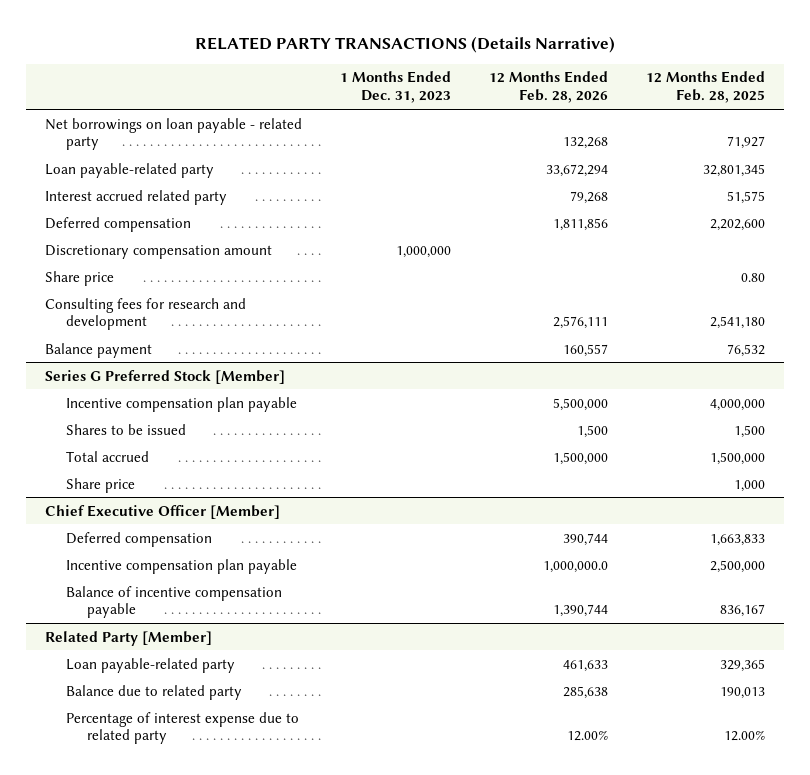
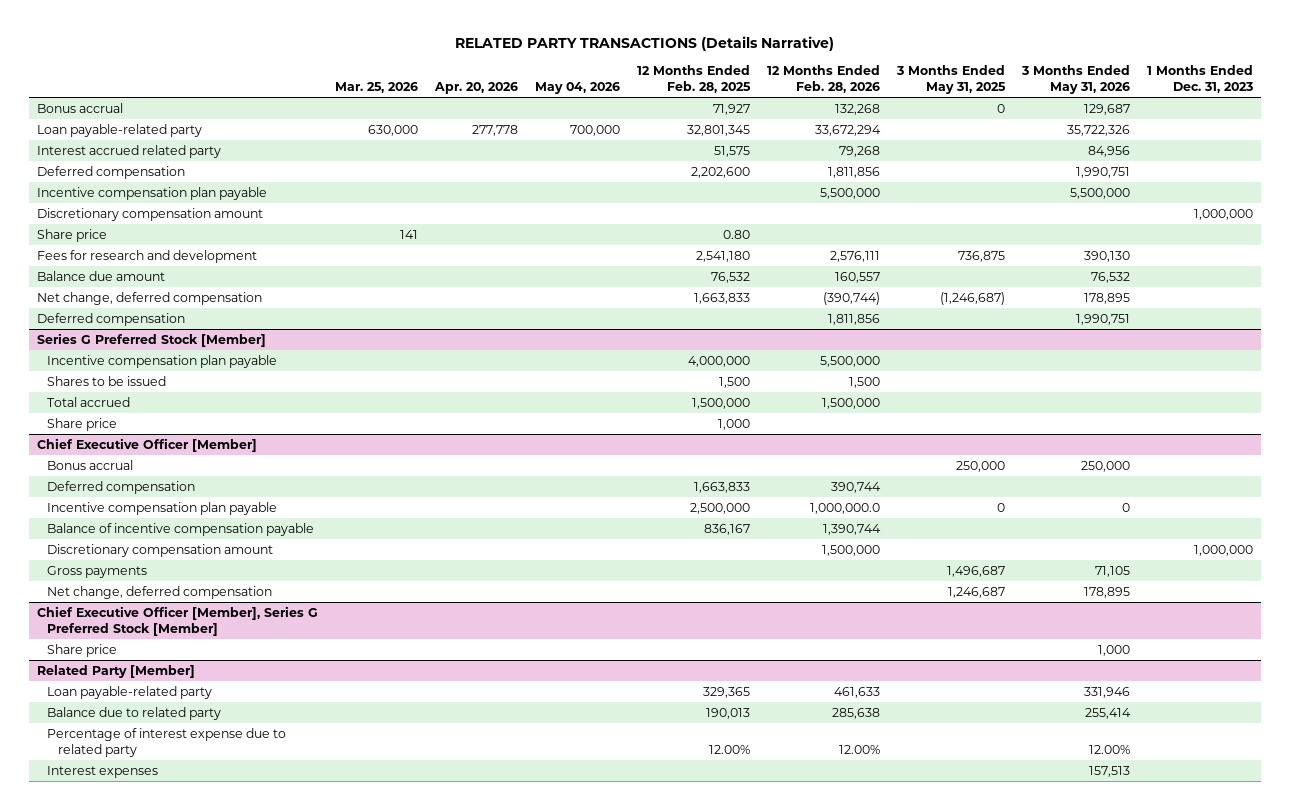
none -> [335,82,419,94] Mar. 25, 2026
none -> [434,82,519,95] Apr. 20, 2026
none -> [535,82,621,95] May 04, 2026
none -> [895,65,1006,95] 3 Months Ended May 31, 2025
none -> [1020,65,1130,95] 3 Months Ended May 31, 2026
[44,117,302,151] Net borrowings on loan payable - related party -> [37,102,124,113] Bonus accrual
none -> [37,186,268,200] Incentive compensation plan payable
[44,297,246,331] Consulting fees for research and development -> [37,249,258,263] Fees for research and development
[44,342,152,358] Balance payment -> [37,270,166,281] Balance due amount
none -> [37,291,263,305] Net change, deferred compensation
none -> [37,312,186,326] Deferred compensation
none -> [47,459,134,470] Bonus accrual
none -> [47,543,274,557] Discretionary compensation amount
none -> [47,565,148,578] Gross payments
none -> [47,585,273,599] Net change, deferred compensation
none -> [37,605,319,636] Chief Executive Officer [Member], Series G Preferred Stock [Member]
none -> [47,643,118,657] Share price
none -> [47,765,159,778] Interest expenses

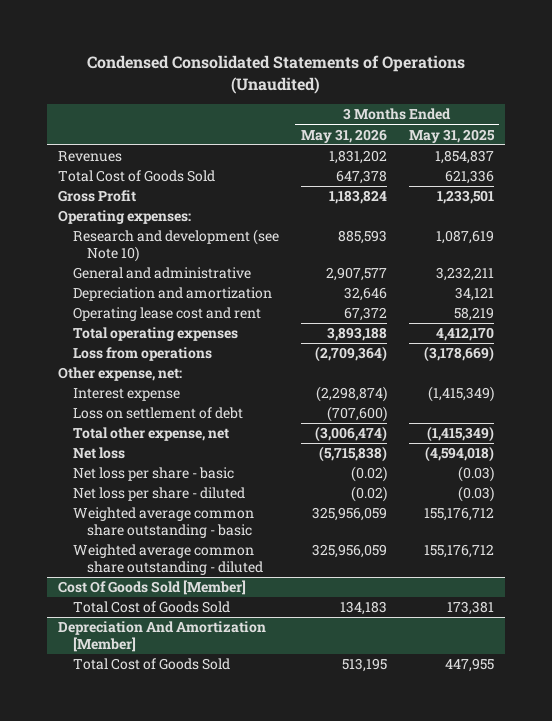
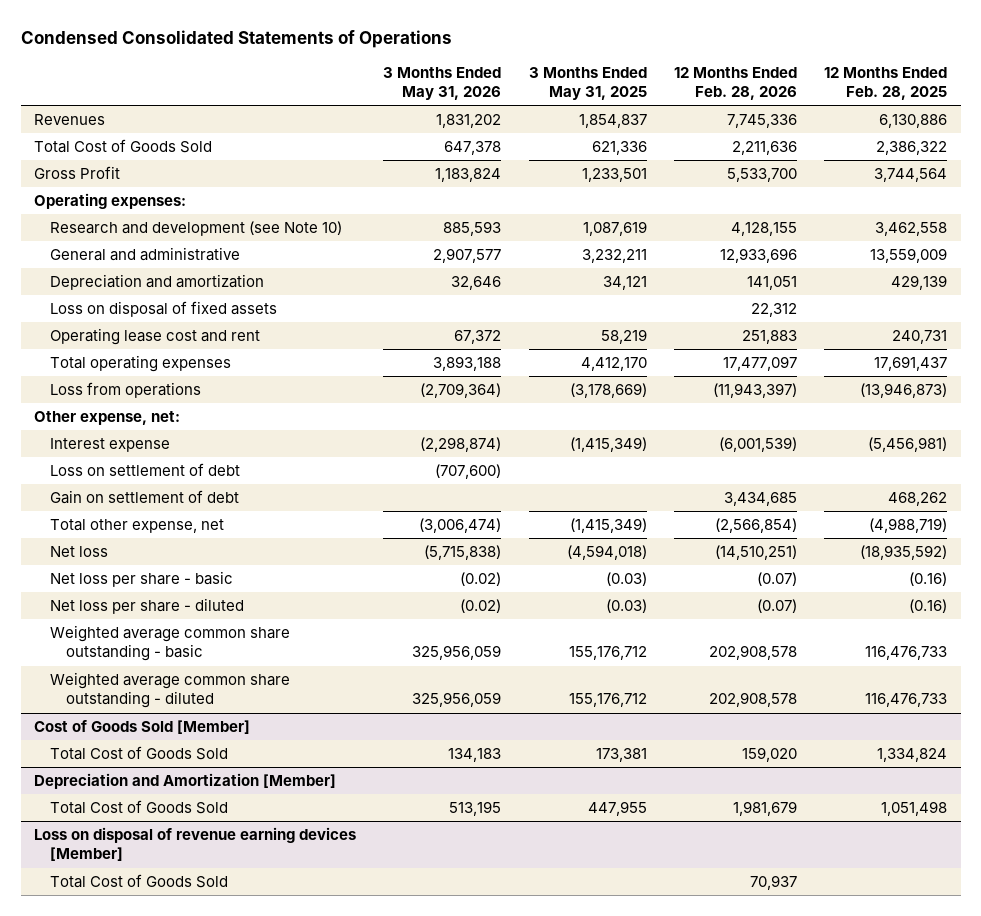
[86,55,465,95] Condensed Consolidated Statements of Operations (Unaudited) -> [20,29,452,48] Condensed Consolidated Statements of Operations
none -> [673,66,797,100] 12 Months Ended Feb. 28, 2026
none -> [824,66,948,100] 12 Months Ended Feb. 28, 2025
none -> [49,301,277,318] Loss on disposal of fixed assets
none -> [49,490,239,505] Gain on settlement of debt
[57,580,246,596] Cost Of Goods Sold [Member] -> [34,720,251,735] Cost of Goods Sold [Member]
[57,621,266,652] Depreciation And Amortization [Member] -> [34,773,337,790] Depreciation and Amortization [Member]
none -> [34,827,357,862] Loss on disposal of revenue earning devices [Member]
none -> [49,874,228,889] Total Cost of Goods Sold

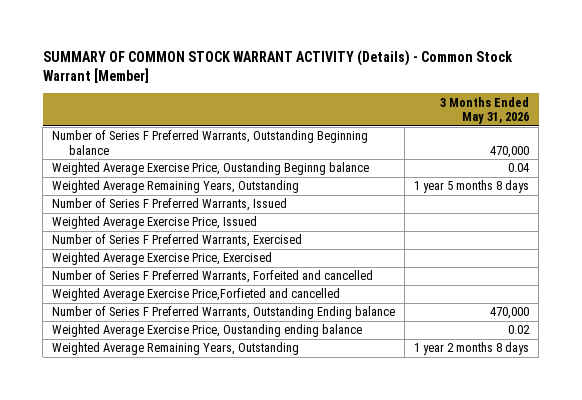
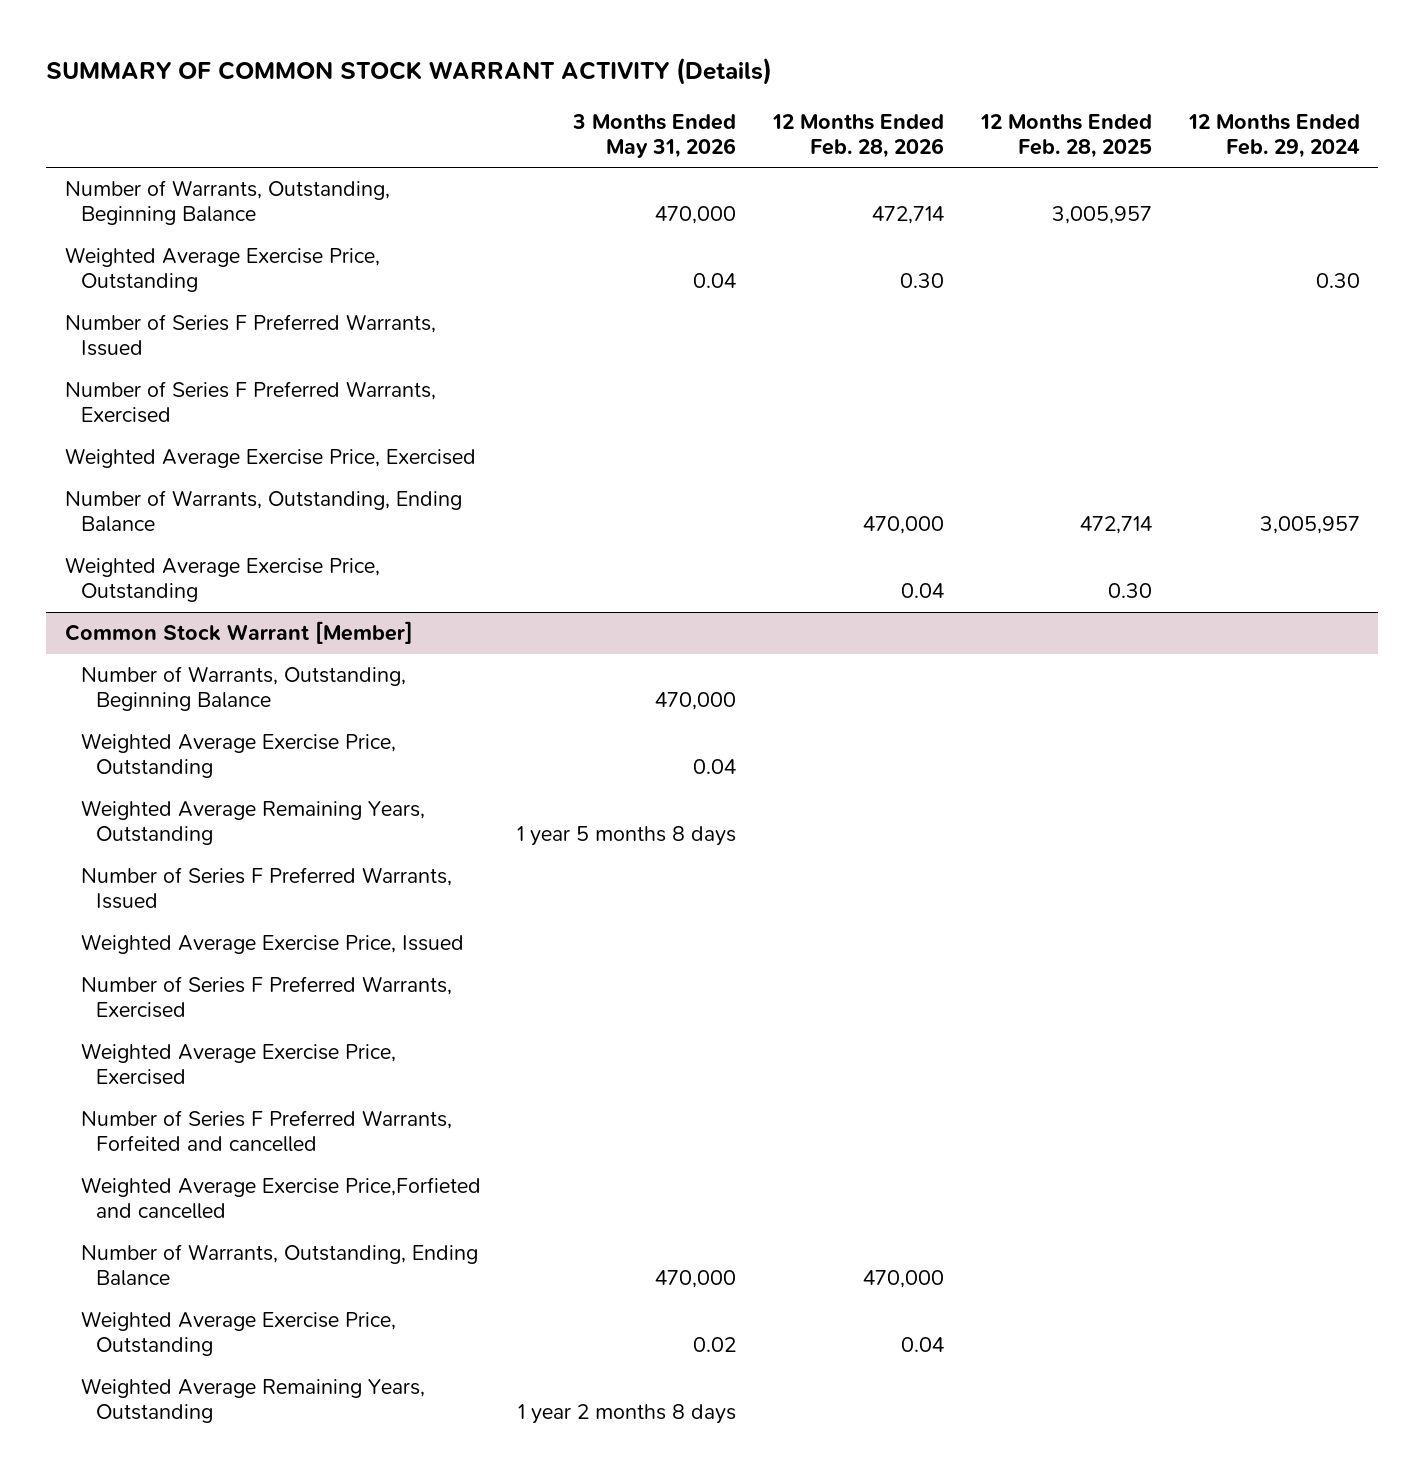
[42,49,513,83] SUMMARY OF COMMON STOCK WARRANT ACTIVITY (Details) - Common Stock Warrant [Member] -> [46,57,773,86] SUMMARY OF COMMON STOCK WARRANT ACTIVITY (Details)
none -> [772,113,945,158] 12 Months Ended Feb. 28, 2026
none -> [980,113,1153,158] 12 Months Ended Feb. 28, 2025
none -> [1188,113,1361,158] 12 Months Ended Feb. 29, 2024
[52,130,369,155] Number of Series F Preferred Warrants, Outstanding Beginning balance -> [64,180,390,226] Number of Warrants, Outstanding, Beginning Balance
[52,162,370,176] Weighted Average Exercise Price, Oustanding Beginng balance -> [64,247,380,293] Weighted Average Exercise Price, Outstanding
none -> [64,314,436,357] Number of Series F Preferred Warrants, Issued
none -> [64,381,436,424] Number of Series F Preferred Warrants, Exercised
none -> [64,448,476,469] Weighted Average Exercise Price, Exercised
none -> [64,490,462,533] Number of Warrants, Outstanding, Ending Balance
none -> [64,557,380,603] Weighted Average Exercise Price, Outstanding
none -> [64,621,413,645] Common Stock Warrant [Member]
none -> [80,666,406,712] Number of Warrants, Outstanding, Beginning Balance
none -> [80,733,396,779] Weighted Average Exercise Price, Outstanding
[52,306,396,320] Number of Series F Preferred Warrants, Outstanding Ending balance -> [80,1244,478,1287] Number of Warrants, Outstanding, Ending Balance
[52,324,363,338] Weighted Average Exercise Price, Oustanding ending balance -> [80,1311,396,1357] Weighted Average Exercise Price, Outstanding

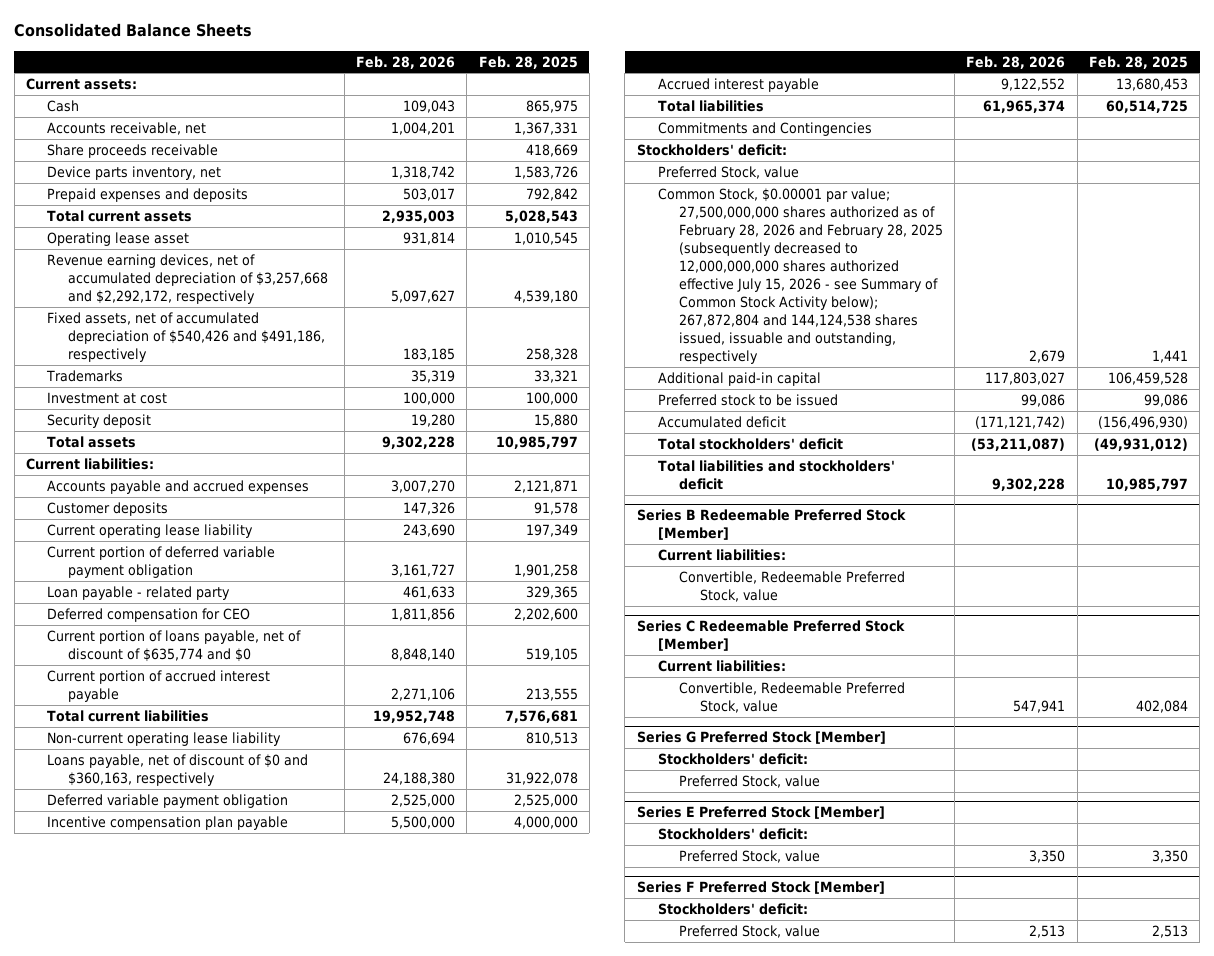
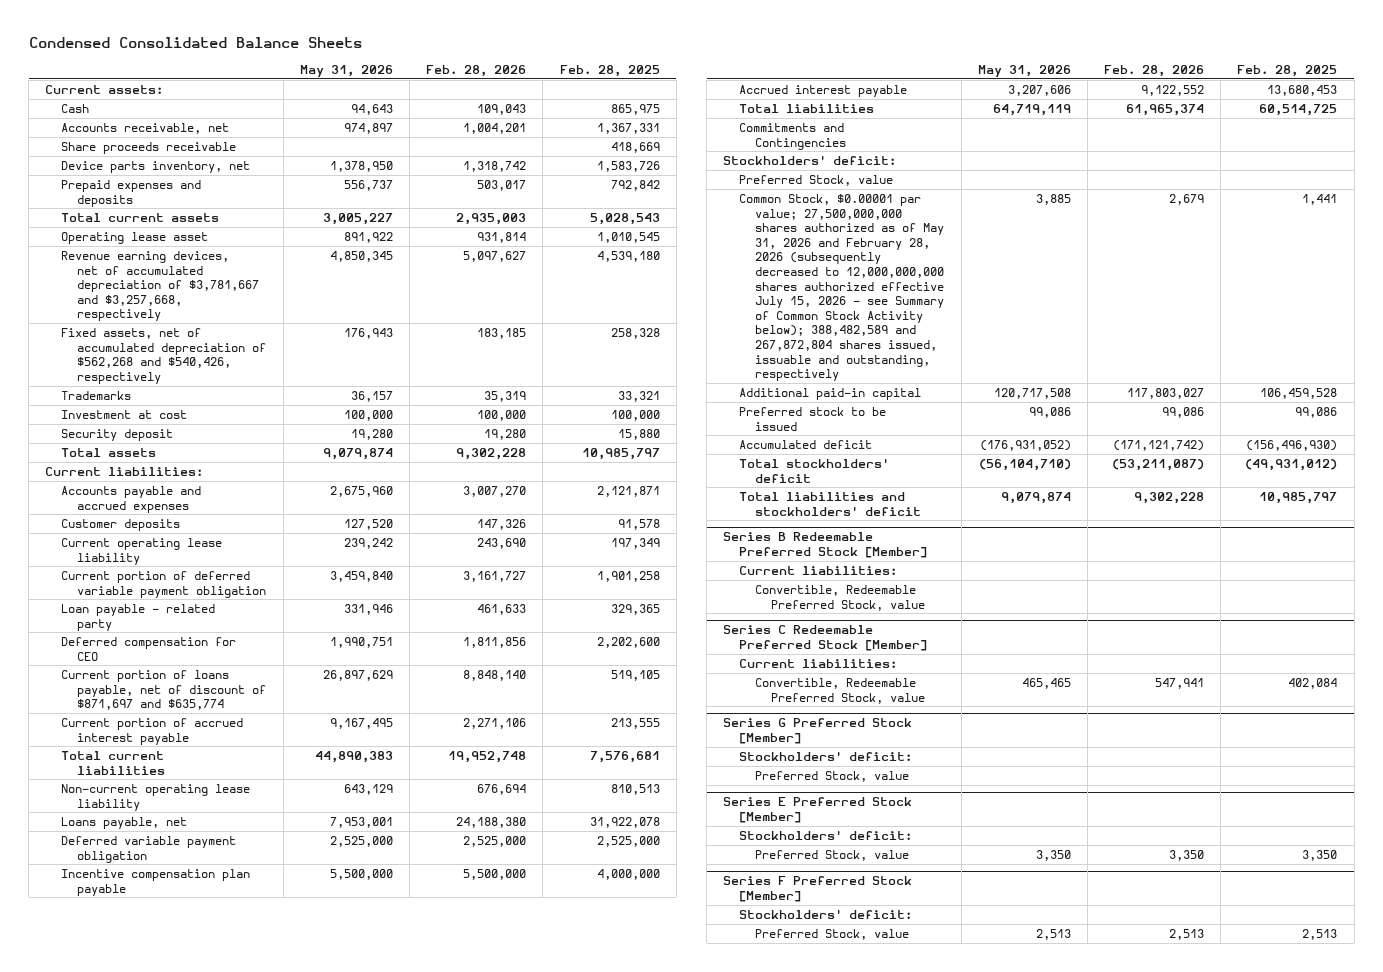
[14,23,253,38] Consolidated Balance Sheets -> [28,36,362,48] Condensed Consolidated Balance Sheets
none -> [299,64,393,77] May 31, 2026
[47,254,329,305] Revenue earning devices, net of accumulated depreciation of $3,257,668 and $2,292,172, respectively -> [61,251,260,322] Revenue earning devices, net of accumulated depreciation of $3,781,667 and $3,257,668, respectively
[47,312,326,363] Fixed assets, net of accumulated depreciation of $540,426 and $491,186, respectively -> [61,328,267,384] Fixed assets, net of accumulated depreciation of $562,268 and $540,426, respectively
[47,630,302,663] Current portion of loans payable, net of discount of $635,774 and $0 -> [61,670,267,711] Current portion of loans payable, net of discount of $871,697 and $635,774
[47,754,309,787] Loans payable, net of discount of $0 and $360,163, respectively -> [61,817,188,830] Loans payable, net
[657,188,943,365] Common Stock, $0.00001 par value; 27,500,000,000 shares authorized as of February 28, 2026 and February 28, 2025 (subsequently decreased to 12,000,000,000 shares authorized effective July 15, 2026 - see Summary of Common Stock Activity below); 267,872,804 and 144,124,538 shares issued, issuable and outstanding, respectively -> [739,194,945,382] Common Stock, $0.00001 par value; 27,500,000,000 shares authorized as of May 31, 2026 and February 28, 2026 (subsequently decreased to 12,000,000,000 shares authorized effective July 15, 2026 - see Summary of Common Stock Activity below); 388,482,589 and 267,872,804 shares issued, issuable and outstanding, respectively

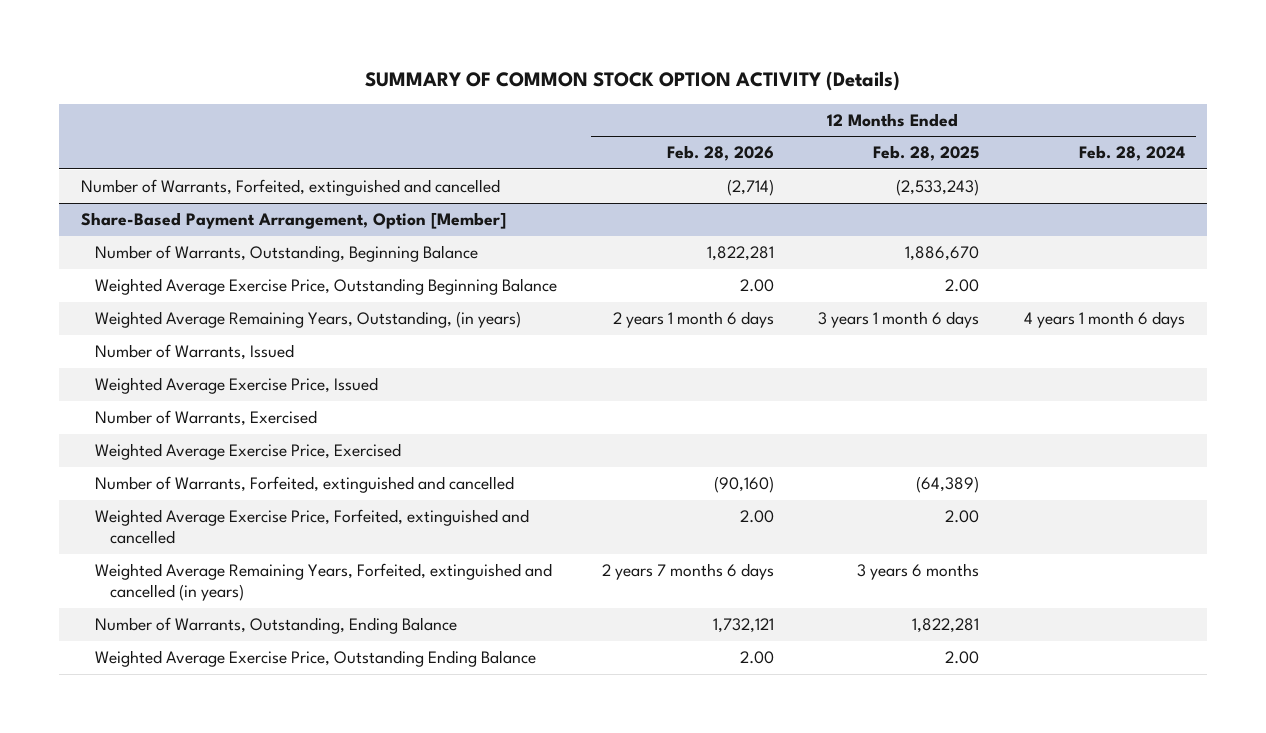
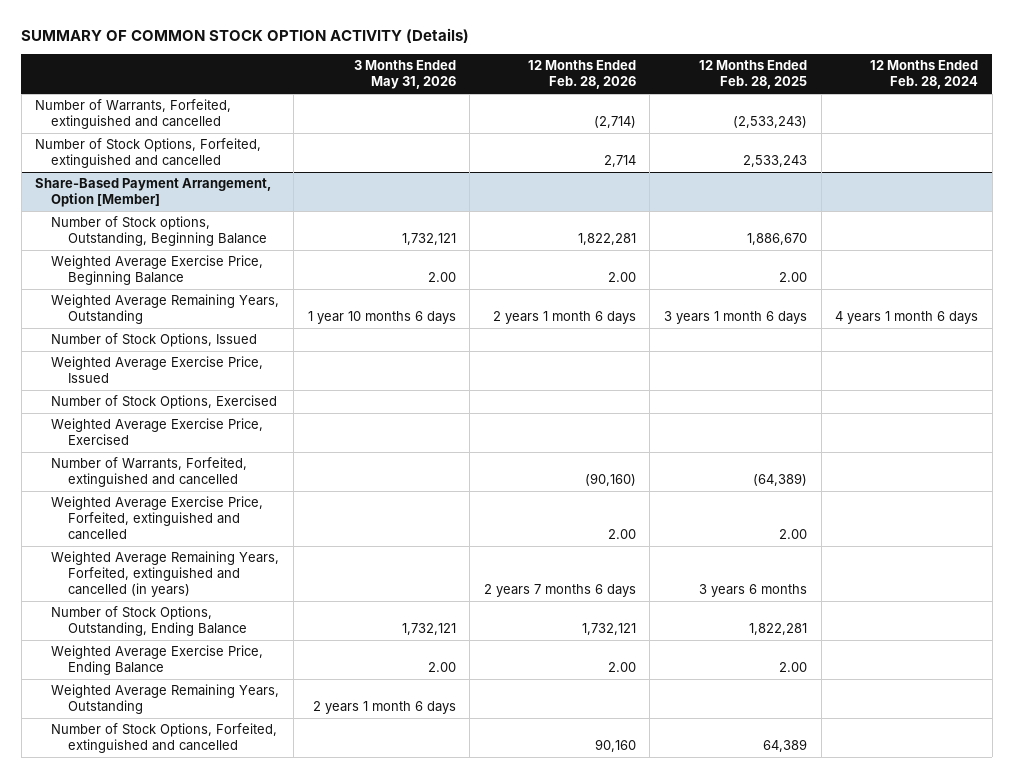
none -> [353,60,456,90] 3 Months Ended May 31, 2026
none -> [35,138,262,169] Number of Stock Options, Forfeited, extinguished and cancelled
[95,245,479,263] Number of Warrants, Outstanding, Beginning Balance -> [51,216,267,247] Number of Stock options, Outstanding, Beginning Balance
[95,278,558,296] Weighted Average Exercise Price, Outstanding Beginning Balance -> [51,255,264,286] Weighted Average Exercise Price, Beginning Balance
[95,311,522,329] Weighted Average Remaining Years, Outstanding, (in years) -> [51,294,280,325] Weighted Average Remaining Years, Outstanding
[95,344,295,361] Number of Warrants, Issued -> [51,333,258,348] Number of Stock Options, Issued
[95,410,318,427] Number of Warrants, Exercised -> [51,395,278,410] Number of Stock Options, Exercised
[95,617,458,635] Number of Warrants, Outstanding, Ending Balance -> [51,606,247,637] Number of Stock Options, Outstanding, Ending Balance
[95,650,537,668] Weighted Average Exercise Price, Outstanding Ending Balance -> [51,645,264,676] Weighted Average Exercise Price, Ending Balance
none -> [51,684,280,715] Weighted Average Remaining Years, Outstanding
none -> [51,723,278,754] Number of Stock Options, Forfeited, extinguished and cancelled

